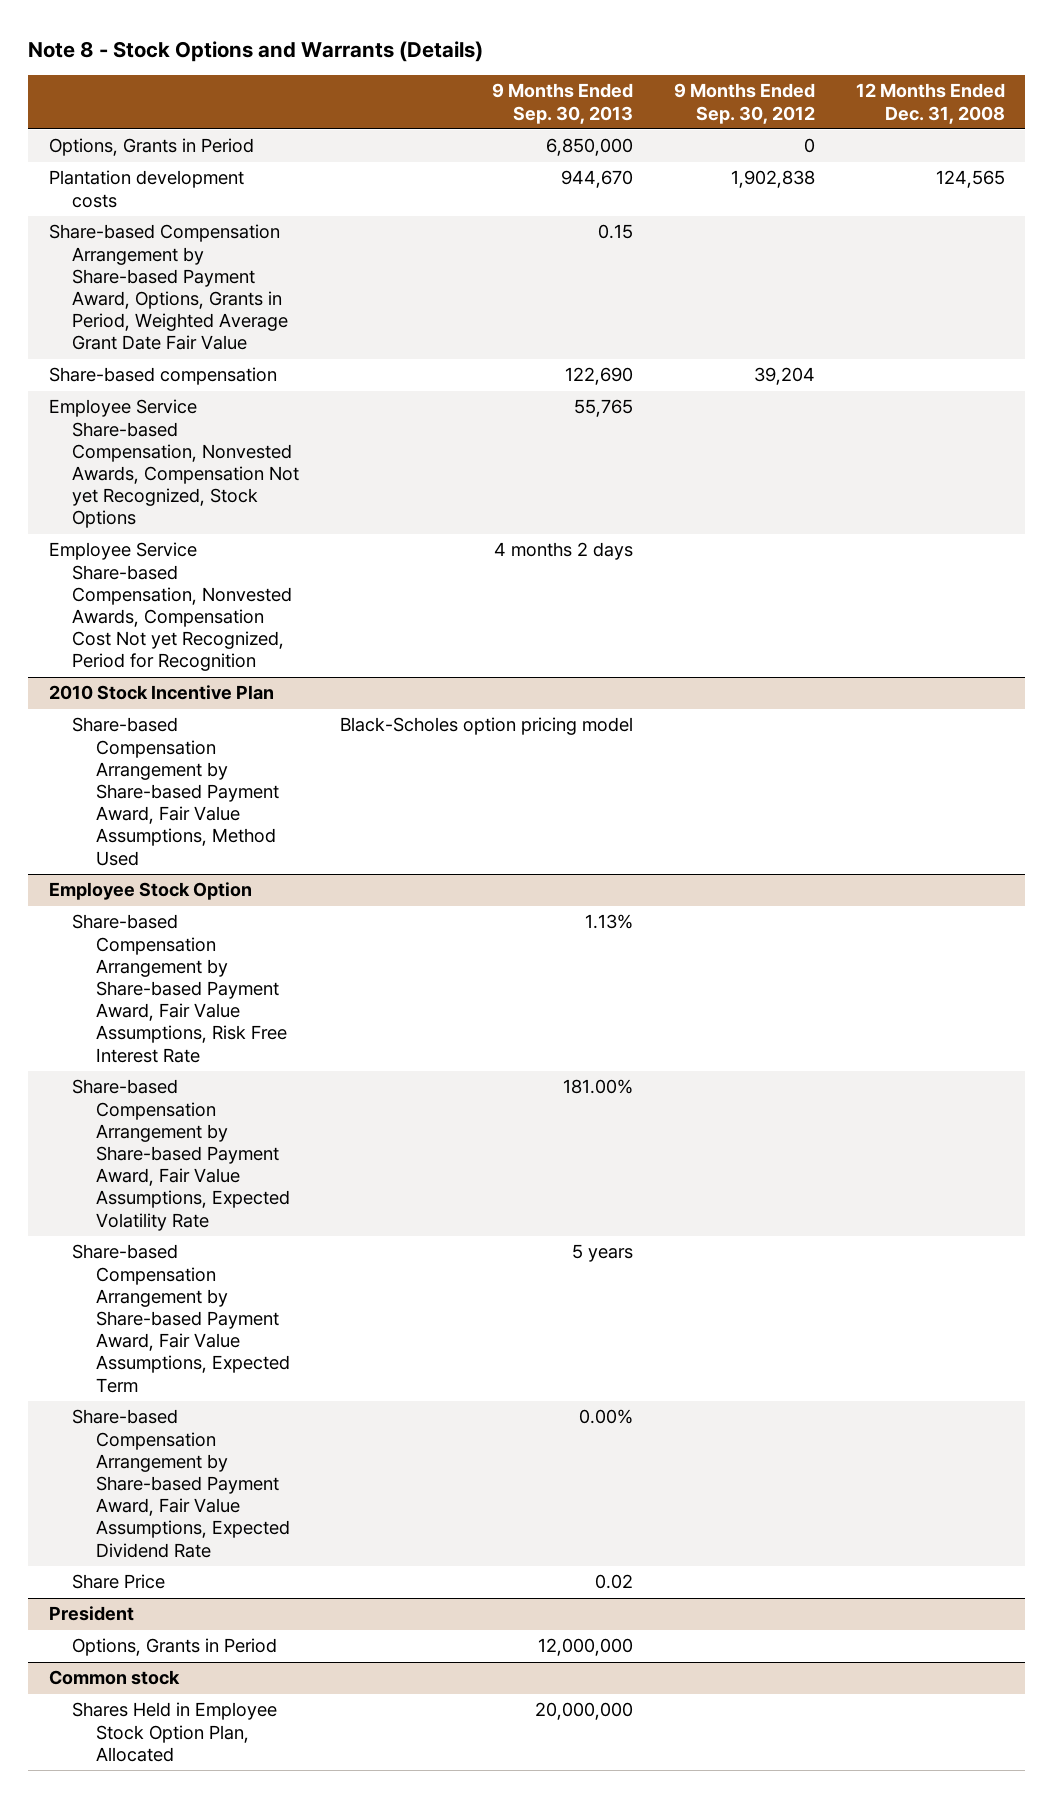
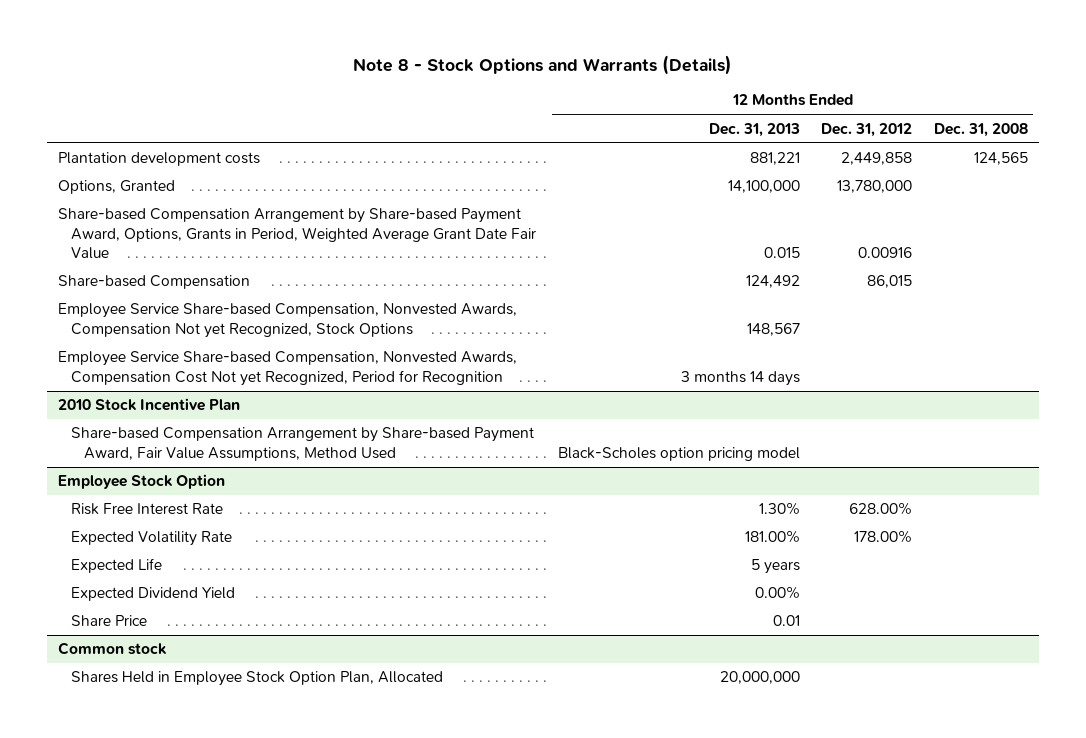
[492,83,634,124] 9 Months Ended Sep. 30, 2013 -> none
[673,83,815,124] 9 Months Ended Sep. 30, 2012 -> none
none -> [708,122,800,137] Dec. 31, 2013
none -> [821,122,913,137] Dec. 31, 2012
[48,138,254,157] Options, Grants in Period -> none
none -> [57,180,175,195] Options, Granted
[48,367,277,386] Share-based compensation -> [57,275,250,290] Share-based Compensation
[72,914,287,1063] Share-based Compensation Arrangement by Share-based Payment Award, Fair Value Assumptions, Risk Free Interest Rate -> [70,503,223,516] Risk Free Interest Rate
[72,1079,290,1231] Share-based Compensation Arrangement by Share-based Payment Award, Fair Value Assumptions, Expected Volatility Rate -> [70,531,232,547] Expected Volatility Rate
[72,1244,290,1393] Share-based Compensation Arrangement by Share-based Payment Award, Fair Value Assumptions, Expected Term -> [70,558,162,574] Expected Life
[72,1409,290,1558] Share-based Compensation Arrangement by Share-based Payment Award, Fair Value Assumptions, Expected Dividend Rate -> [70,587,235,602] Expected Dividend Yield
[48,1606,134,1622] President -> none
[72,1638,278,1657] Options, Grants in Period -> none

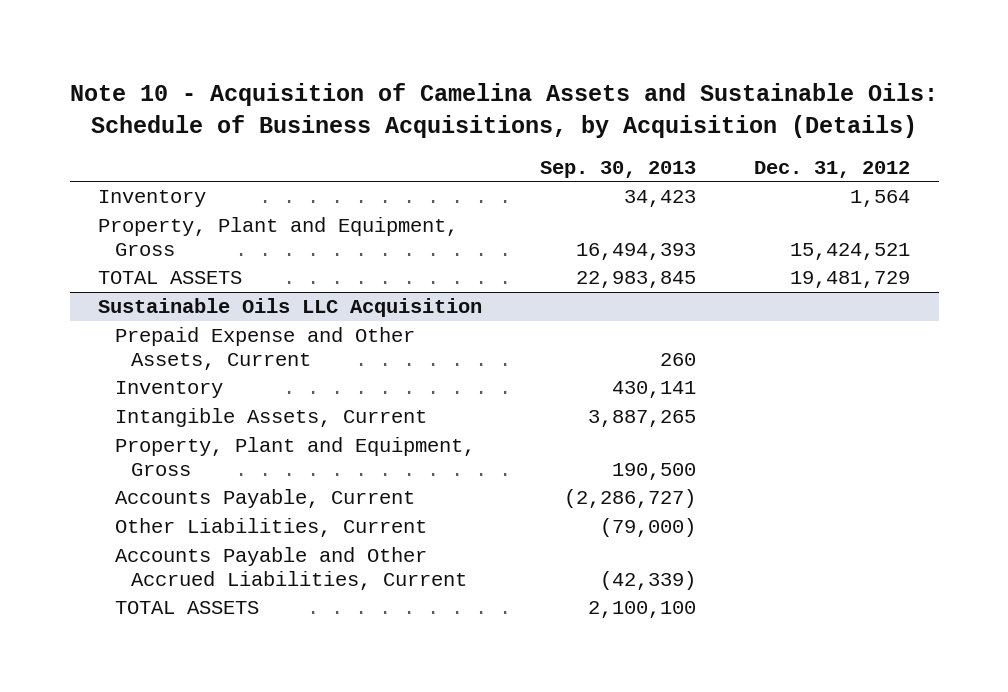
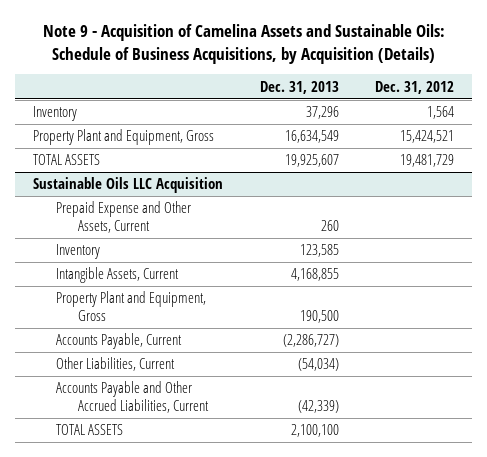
[70,83,939,138] Note 10 - Acquisition of Camelina Assets and Sustainable Oils: Schedule of Business Acquisitions, by Acquisition (Details) -> [42,24,445,64] Note 9 - Acquisition of Camelina Assets and Sustainable Oils: Schedule of Business Acquisitions, by Acquisition (Details)
[540,160,697,178] Sep. 30, 2013 -> none
none -> [259,80,339,94] Dec. 31, 2013
[98,217,459,256] Property, Plant and Equipment, Gross -> [33,129,215,146] Property Plant and Equipment, Gross
[114,437,475,476] Property, Plant and Equipment, Gross -> [55,291,206,322] Property Plant and Equipment, Gross

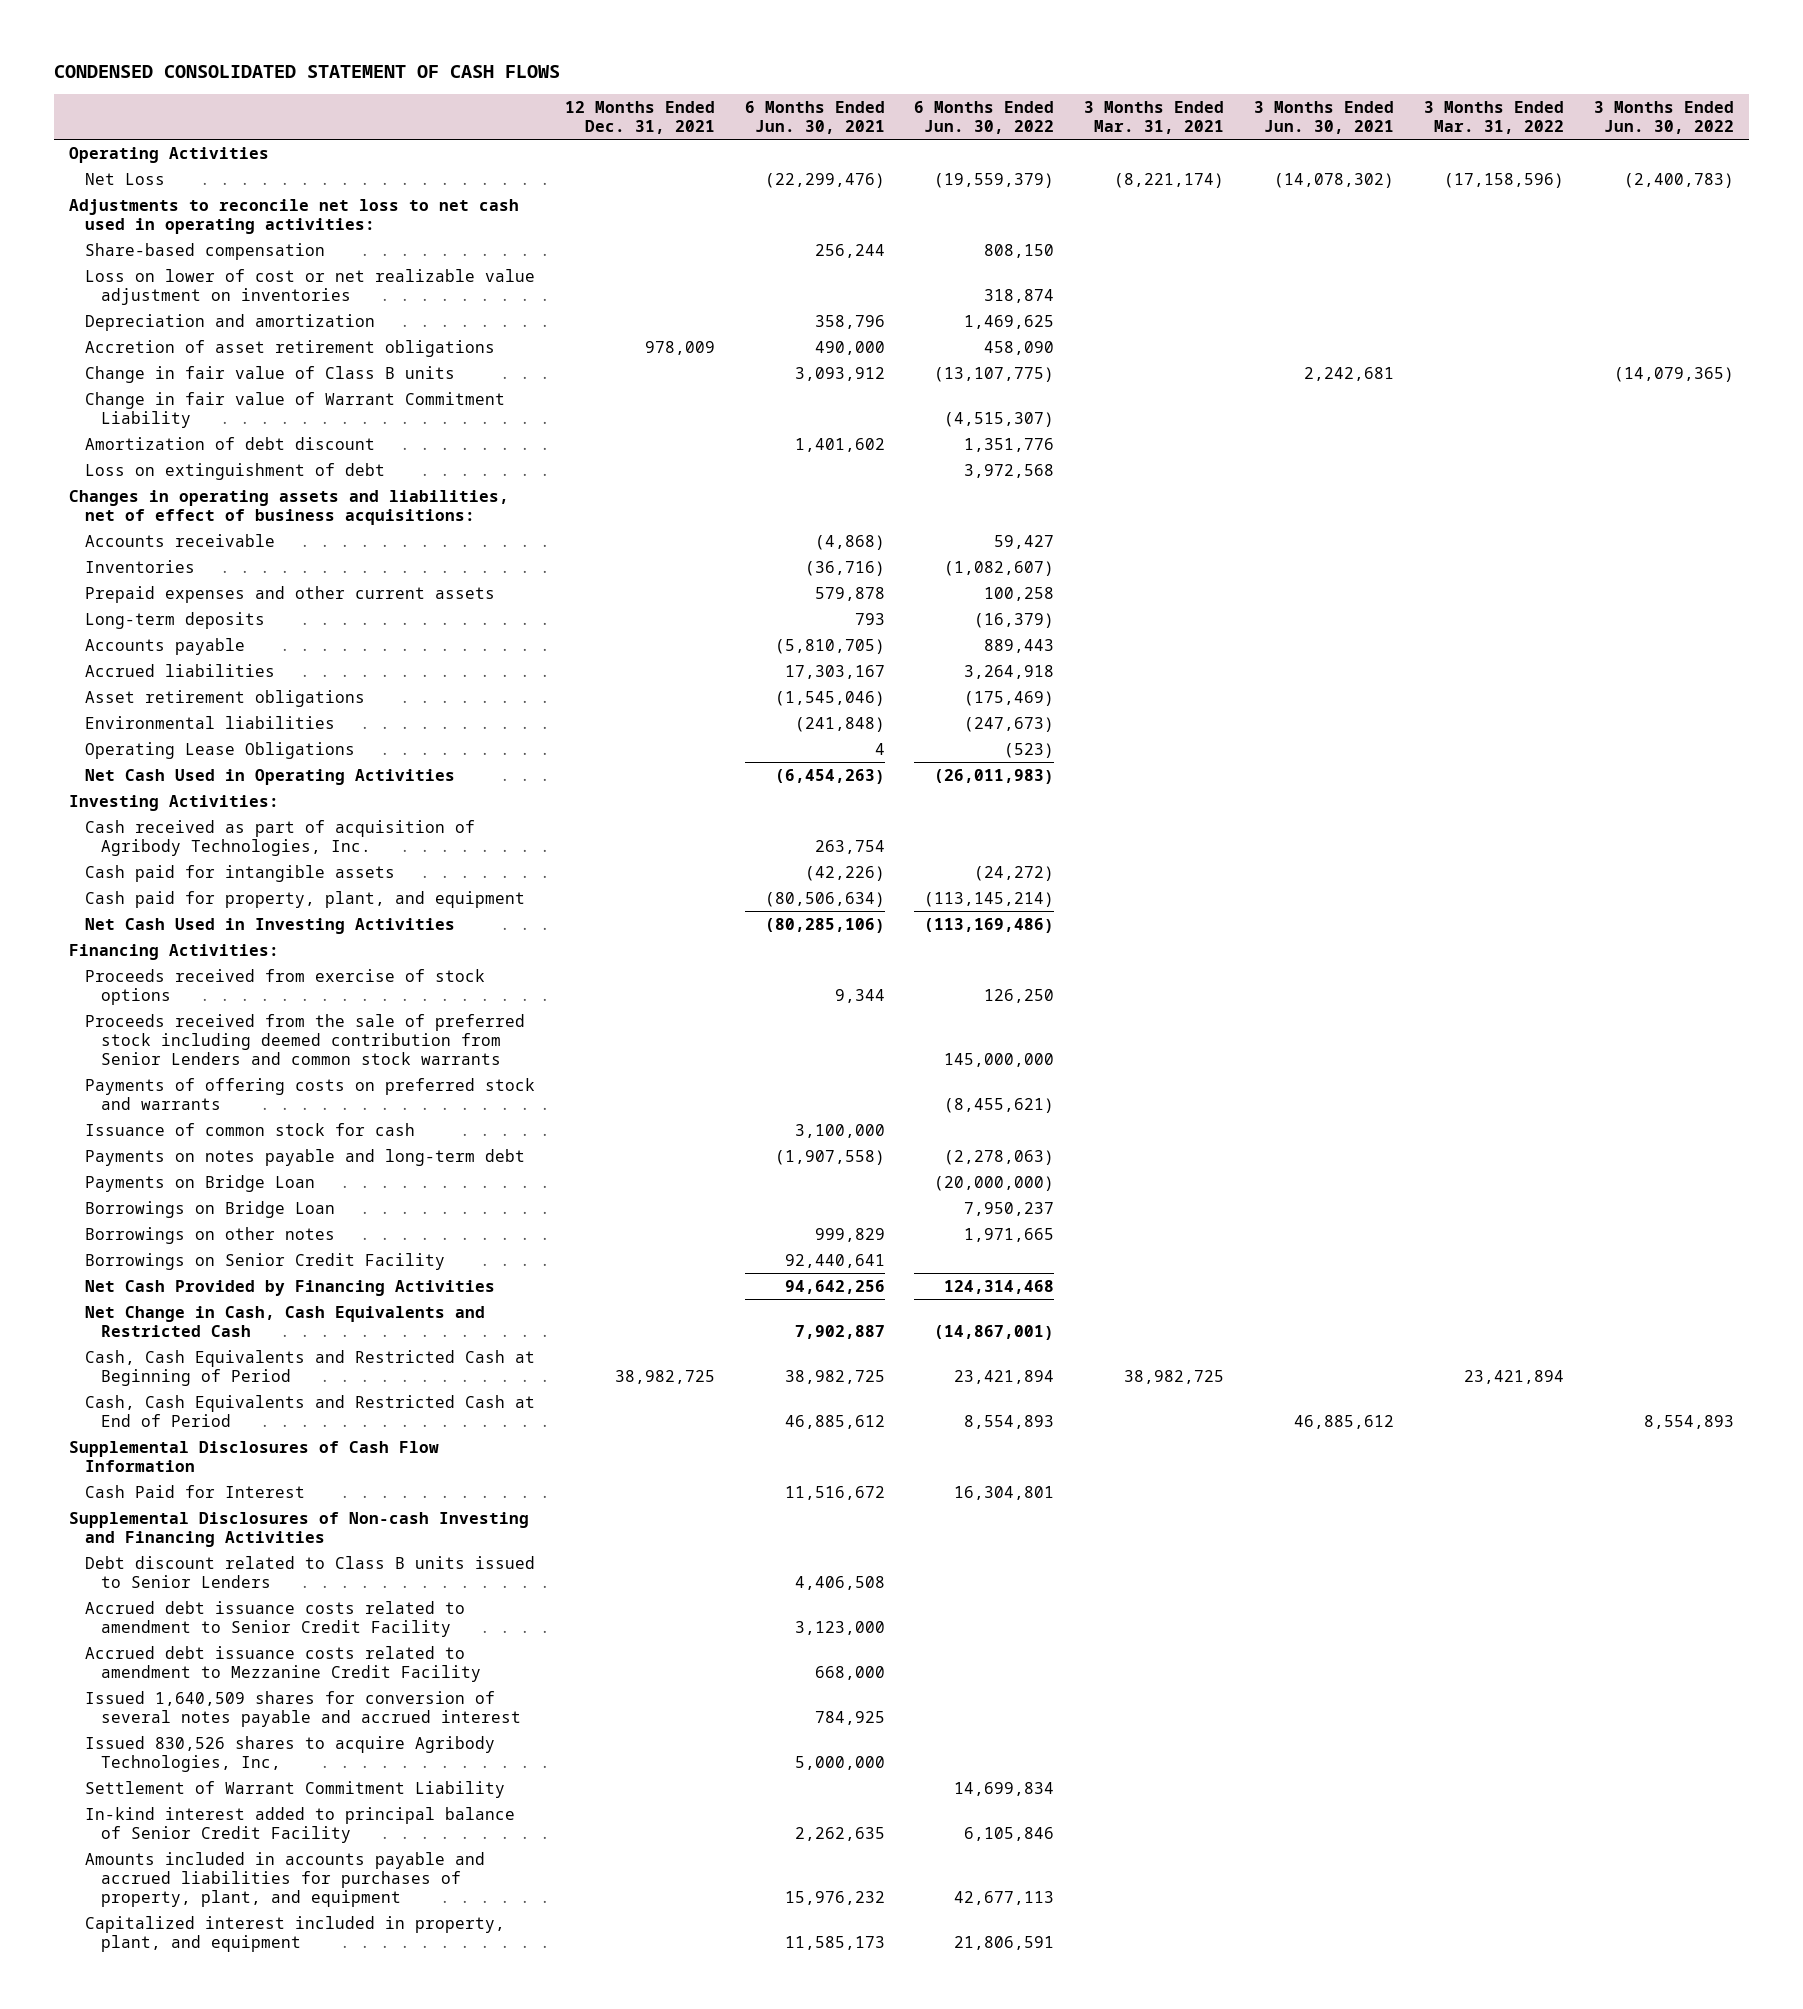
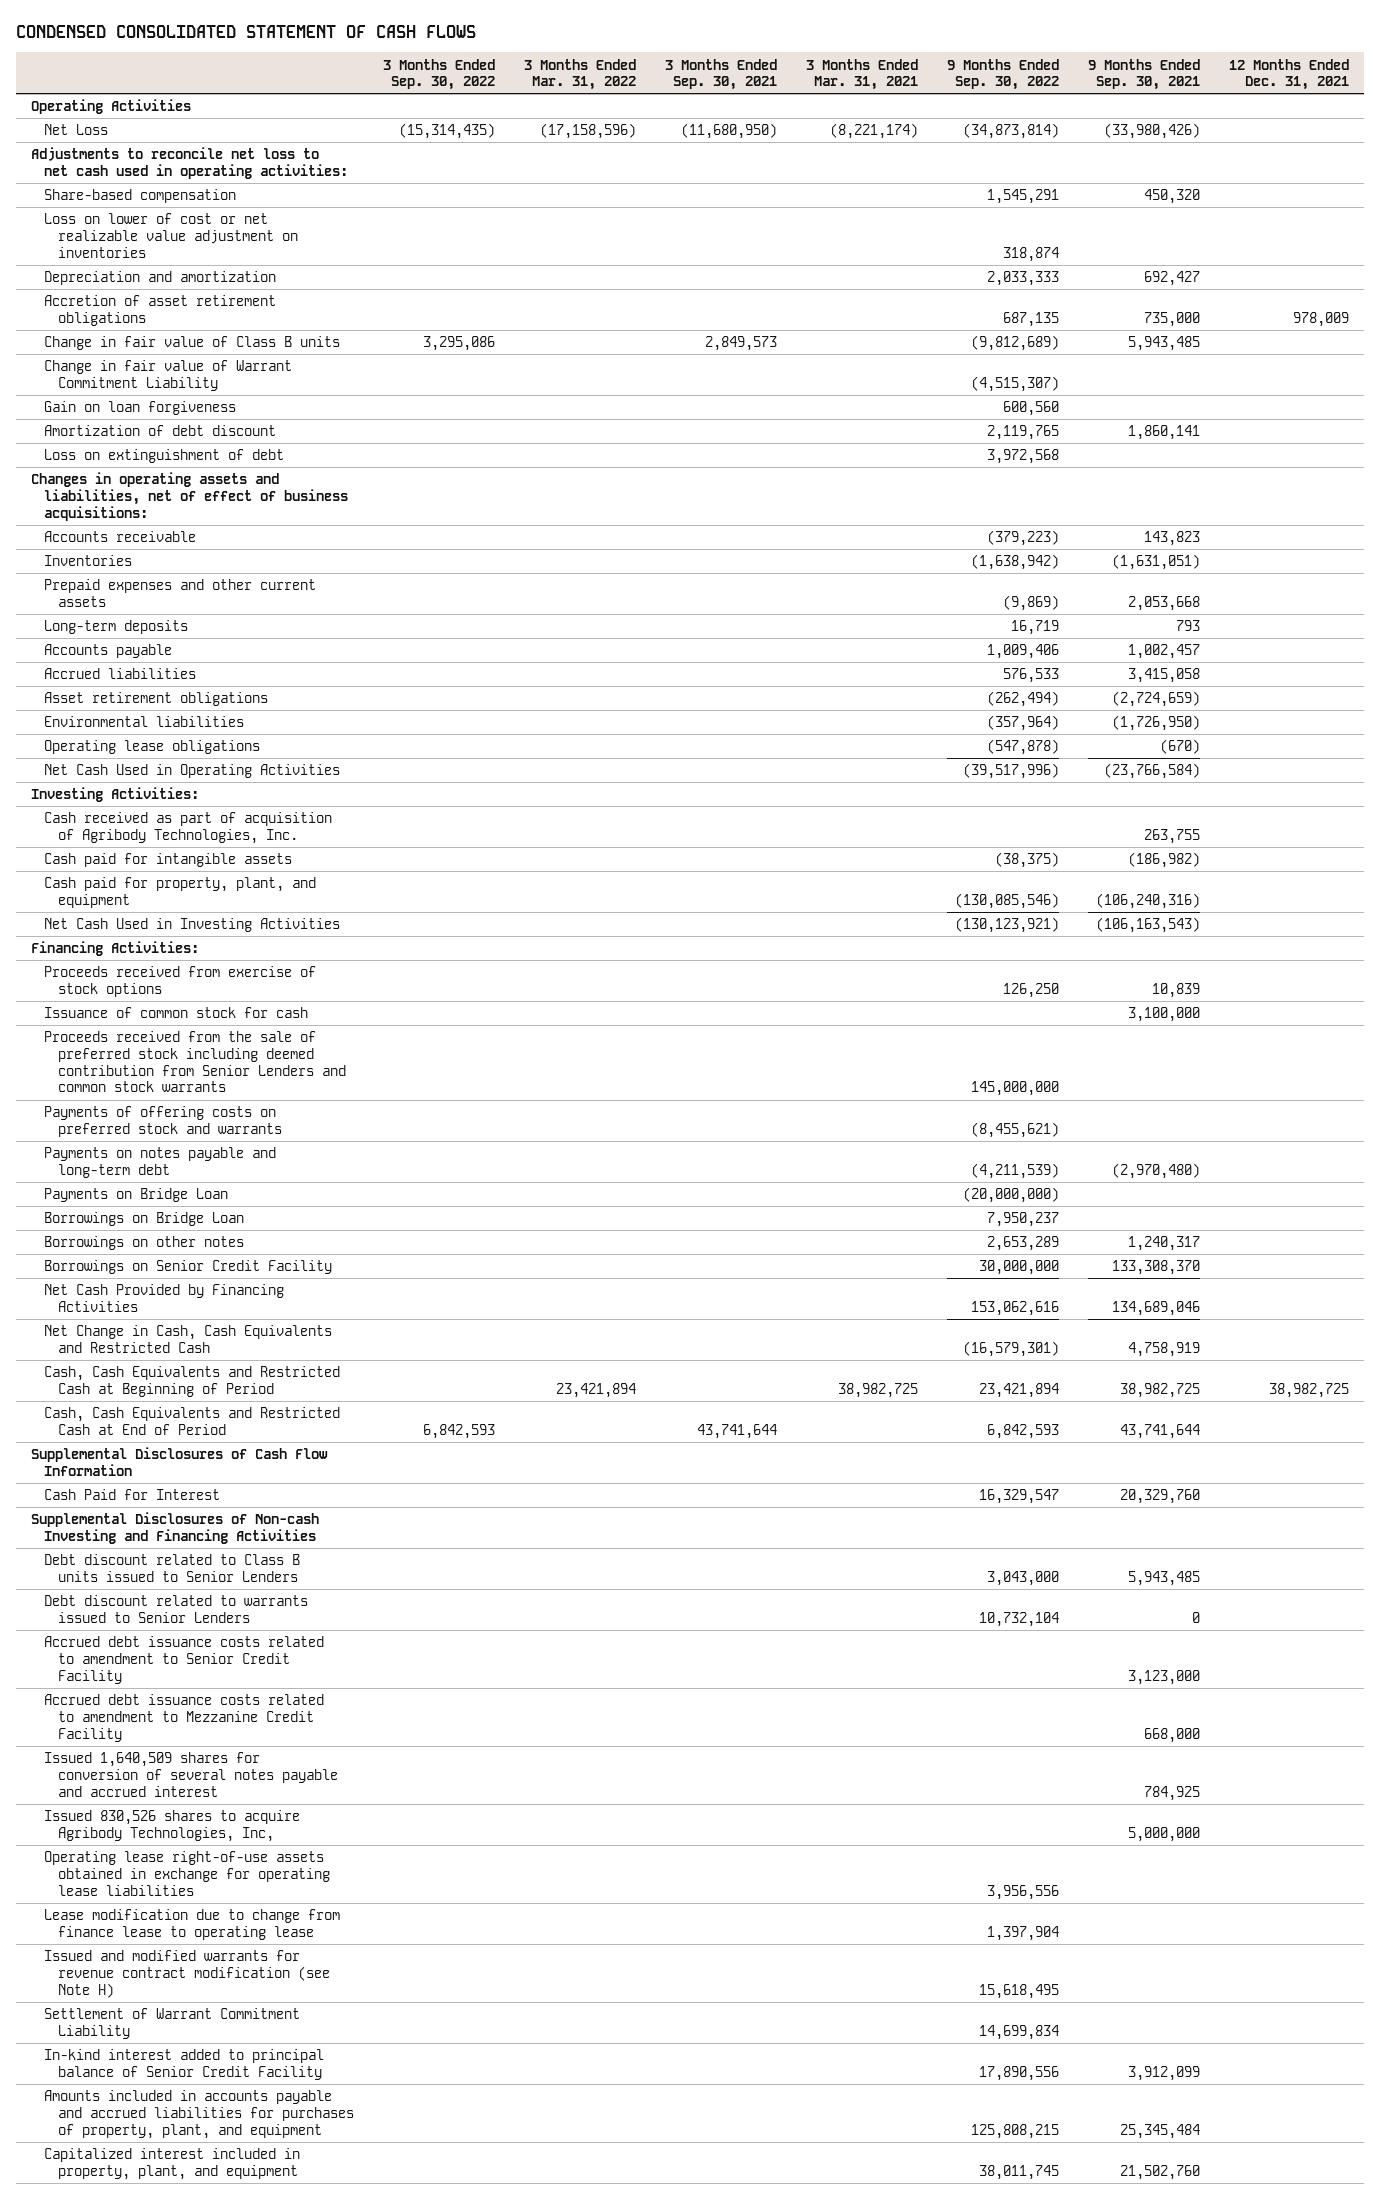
[744,100,885,134] 6 Months Ended Jun. 30, 2021 -> none
[914,100,1055,134] 6 Months Ended Jun. 30, 2022 -> none
[1254,100,1395,134] 3 Months Ended Jun. 30, 2021 -> none
[1594,100,1735,134] 3 Months Ended Jun. 30, 2022 -> none
none -> [383,58,496,91] 3 Months Ended Sep. 30, 2022
none -> [665,58,778,91] 3 Months Ended Sep. 30, 2021
none -> [947,58,1060,91] 9 Months Ended Sep. 30, 2022
none -> [1088,58,1201,91] 9 Months Ended Sep. 30, 2021
none -> [44,401,237,416] Gain on loan forgiveness
[84,741,355,759] Operating Lease Obligations -> [44,740,261,755] Operating lease obligations
[84,1122,415,1136] Issuance of common stock for cash -> [44,1007,309,1019] Issuance of common stock for cash
none -> [44,1595,309,1623] Debt discount related to warrants issued to Senior Lenders
none -> [44,1851,331,1896] Operating lease right-of-use assets obtained in exchange for operating lease liabilities
none -> [44,1909,341,1940] Lease modification due to change from finance lease to operating lease
none -> [44,1950,331,1998] Issued and modified warrants for revenue contract modification (see Note H)

